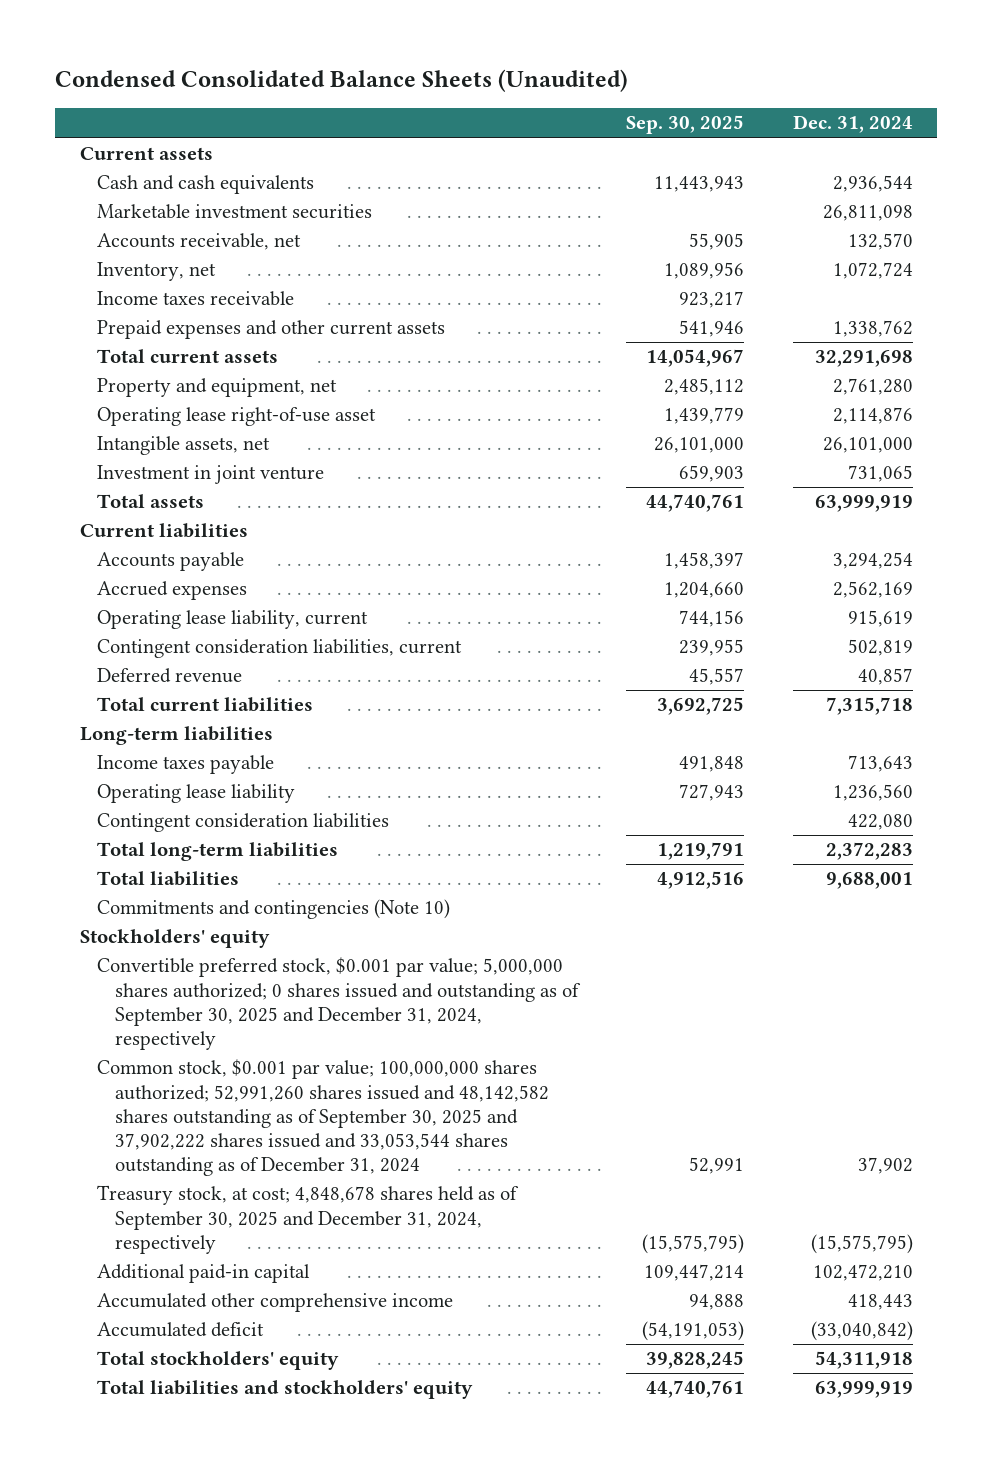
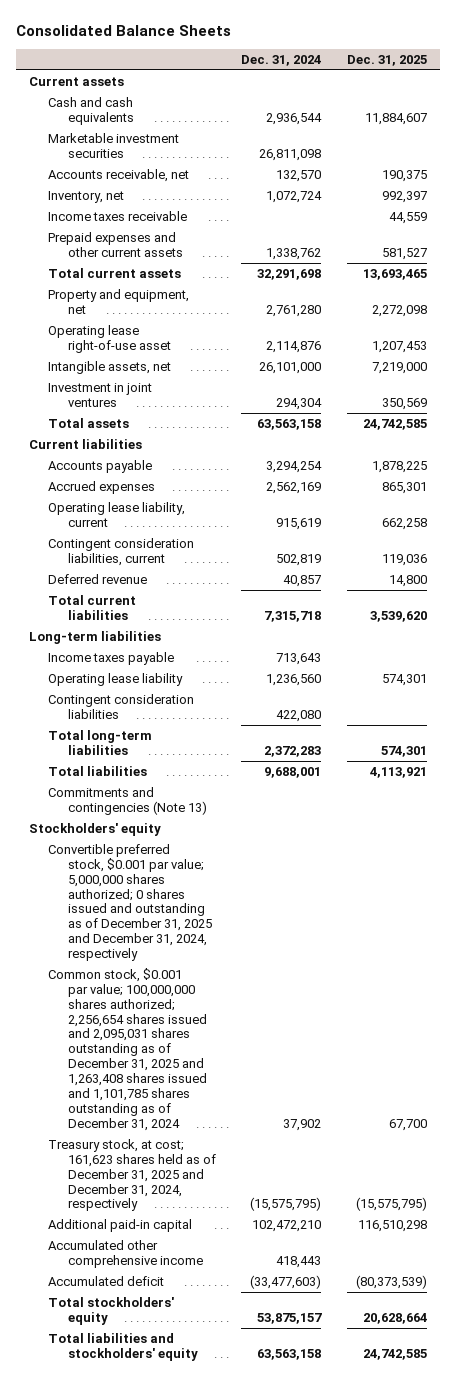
[55,69,629,93] Condensed Consolidated Balance Sheets (Unaudited) -> [16,25,232,37] Consolidated Balance Sheets
[626,115,745,135] Sep. 30, 2025 -> none
none -> [346,55,427,67] Dec. 31, 2025
[97,465,325,485] Investment in joint venture -> [48,383,153,407] Investment in joint ventures
[847,465,913,483] 731,065 -> [276,397,323,410] 294,304
[814,495,913,513] 63,999,919 -> [257,419,322,431] 63,563,158
[97,899,451,920] Commitments and contingencies (Note 10) -> [48,787,207,815] Commitments and contingencies (Note 13)
[97,957,581,1050] Convertible preferred stock, $0.001 par value; 5,000,000 shares authorized; 0 shares issued and outstanding as of September 30, 2025 and December 31, 2024, respectively -> [48,844,212,962] Convertible preferred stock, $0.001 par value; 5,000,000 shares authorized; 0 shares issued and outstanding as of December 31, 2025 and December 31, 2024, respectively
[97,1059,549,1177] Common stock, $0.001 par value; 100,000,000 shares authorized; 52,991,260 shares issued and 48,142,582 shares outstanding as of September 30, 2025 and 37,902,222 shares issued and 33,053,544 shares outstanding as of December 31, 2024 -> [48,968,207,1131] Common stock, $0.001 par value; 100,000,000 shares authorized; 2,256,654 shares issued and 2,095,031 shares outstanding as of December 31, 2025 and 1,263,408 shares issued and 1,101,785 shares outstanding as of December 31, 2024
[97,1185,520,1254] Treasury stock, at cost; 4,848,678 shares held as of September 30, 2025 and December 31, 2024, respectively -> [48,1139,216,1212] Treasury stock, at cost; 161,623 shares held as of December 31, 2025 and December 31, 2024, respectively
[810,1321,913,1342] (33,040,842) -> [250,1275,322,1290] (33,477,603)
[814,1351,913,1370] 54,311,918 -> [257,1312,323,1324] 53,875,157
[814,1381,913,1399] 63,999,919 -> [257,1348,322,1360] 63,563,158

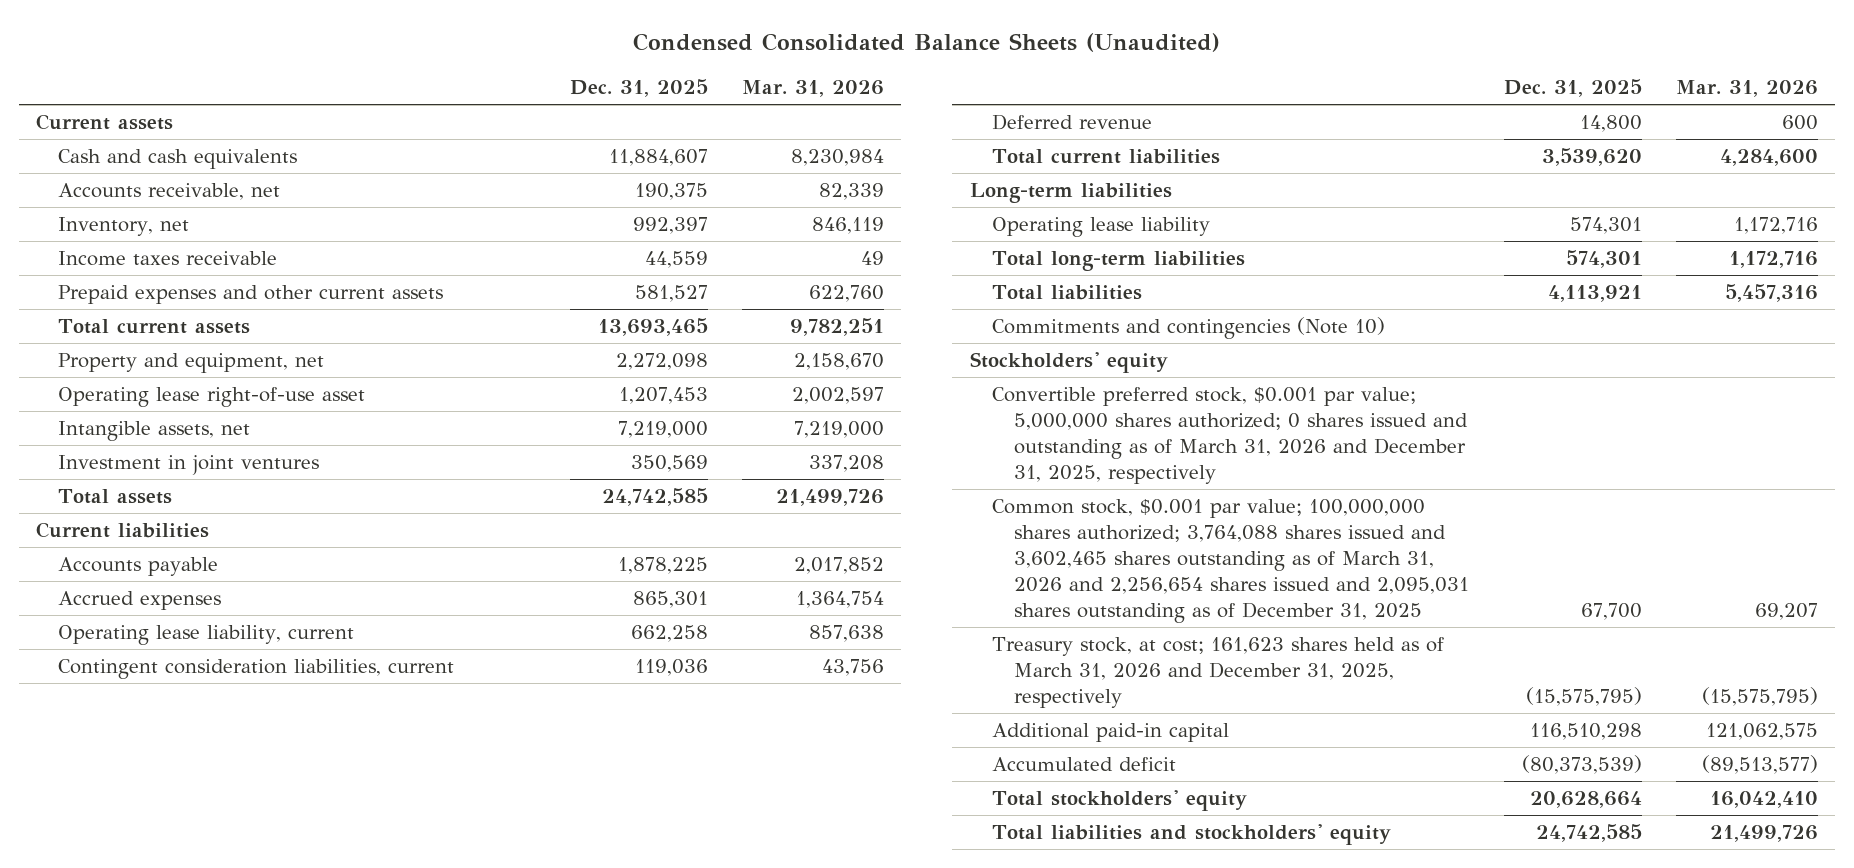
[16,25,232,37] Consolidated Balance Sheets -> [632,33,1220,53] Condensed Consolidated Balance Sheets (Unaudited)
[241,55,322,67] Dec. 31, 2024 -> none
none -> [742,80,885,98] Mar. 31, 2026
[48,133,180,158] Marketable investment securities -> none
[48,652,175,666] Income taxes payable -> none
[48,694,195,719] Contingent consideration liabilities -> none
[48,787,207,815] Commitments and contingencies (Note 13) -> [991,316,1385,339] Commitments and contingencies (Note 10)
[48,844,212,962] Convertible preferred stock, $0.001 par value; 5,000,000 shares authorized; 0 shares issued and outstanding as of December 31, 2025 and December 31, 2024, respectively -> [991,386,1469,485] Convertible preferred stock, $0.001 par value; 5,000,000 shares authorized; 0 shares issued and outstanding as of March 31, 2026 and December 31, 2025, respectively
[48,968,207,1131] Common stock, $0.001 par value; 100,000,000 shares authorized; 2,256,654 shares issued and 2,095,031 shares outstanding as of December 31, 2025 and 1,263,408 shares issued and 1,101,785 shares outstanding as of December 31, 2024 -> [991,498,1470,624] Common stock, $0.001 par value; 100,000,000 shares authorized; 3,764,088 shares issued and 3,602,465 shares outstanding as of March 31, 2026 and 2,256,654 shares issued and 2,095,031 shares outstanding as of December 31, 2025
[48,1139,216,1212] Treasury stock, at cost; 161,623 shares held as of December 31, 2025 and December 31, 2024, respectively -> [991,636,1444,708] Treasury stock, at cost; 161,623 shares held as of March 31, 2026 and December 31, 2025, respectively
[48,1240,203,1268] Accumulated other comprehensive income -> none

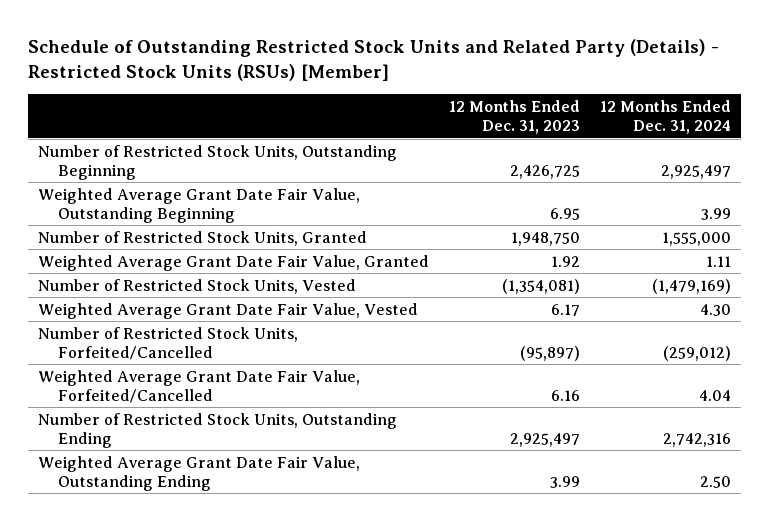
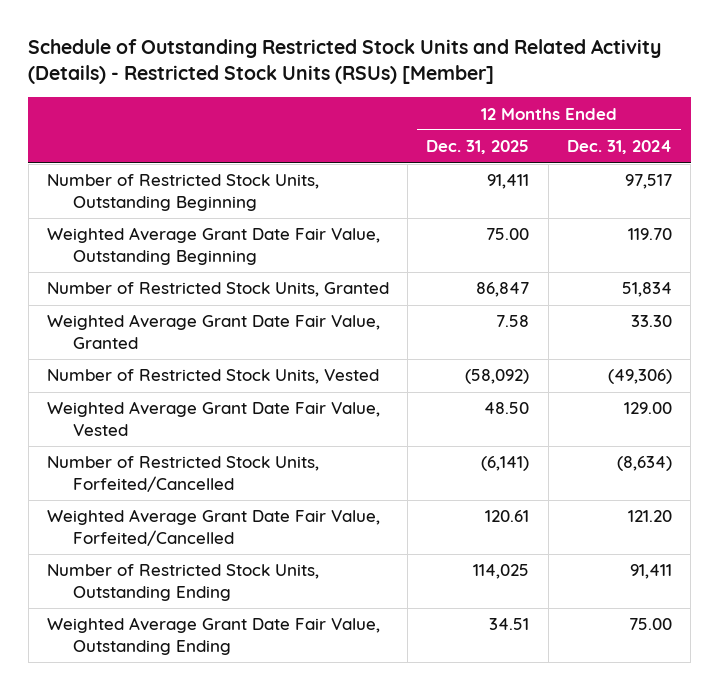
[28,39,720,82] Schedule of Outstanding Restricted Stock Units and Related Party (Details) - Restricted Stock Units (RSUs) [Member] -> [28,39,662,85] Schedule of Outstanding Restricted Stock Units and Related Activity (Details) - Restricted Stock Units (RSUs) [Member]
[449,100,581,134] 12 Months Ended Dec. 31, 2023 -> none
none -> [426,140,530,155] Dec. 31, 2025
[661,164,732,179] 2,925,497 -> [624,174,672,190] 97,517
[701,207,732,220] 3.99 -> [627,228,672,241] 119.70
[662,231,732,246] 1,555,000 -> [621,282,672,298] 51,834
[706,255,732,267] 1.11 -> [630,315,672,328] 33.30
[652,278,732,294] (1,479,169) -> [607,369,672,385] (49,306)
[700,303,732,316] 4.30 -> [623,402,672,415] 129.00
[663,345,732,361] (259,012) -> [616,456,672,472] (8,634)
[699,389,732,401] 4.04 -> [627,510,672,523] 121.20
[663,432,732,447] 2,742,316 -> [629,564,672,580] 91,411
[700,475,732,488] 2.50 -> [628,618,672,631] 75.00

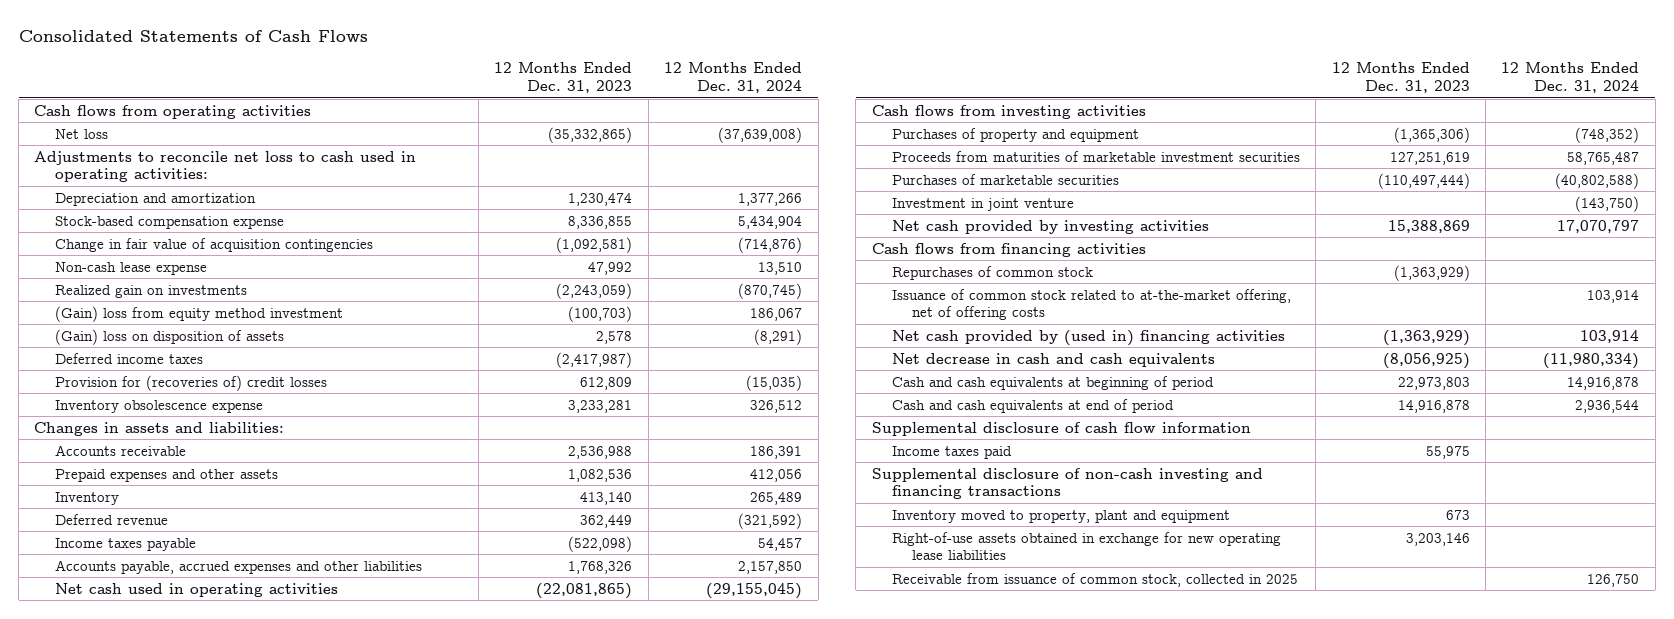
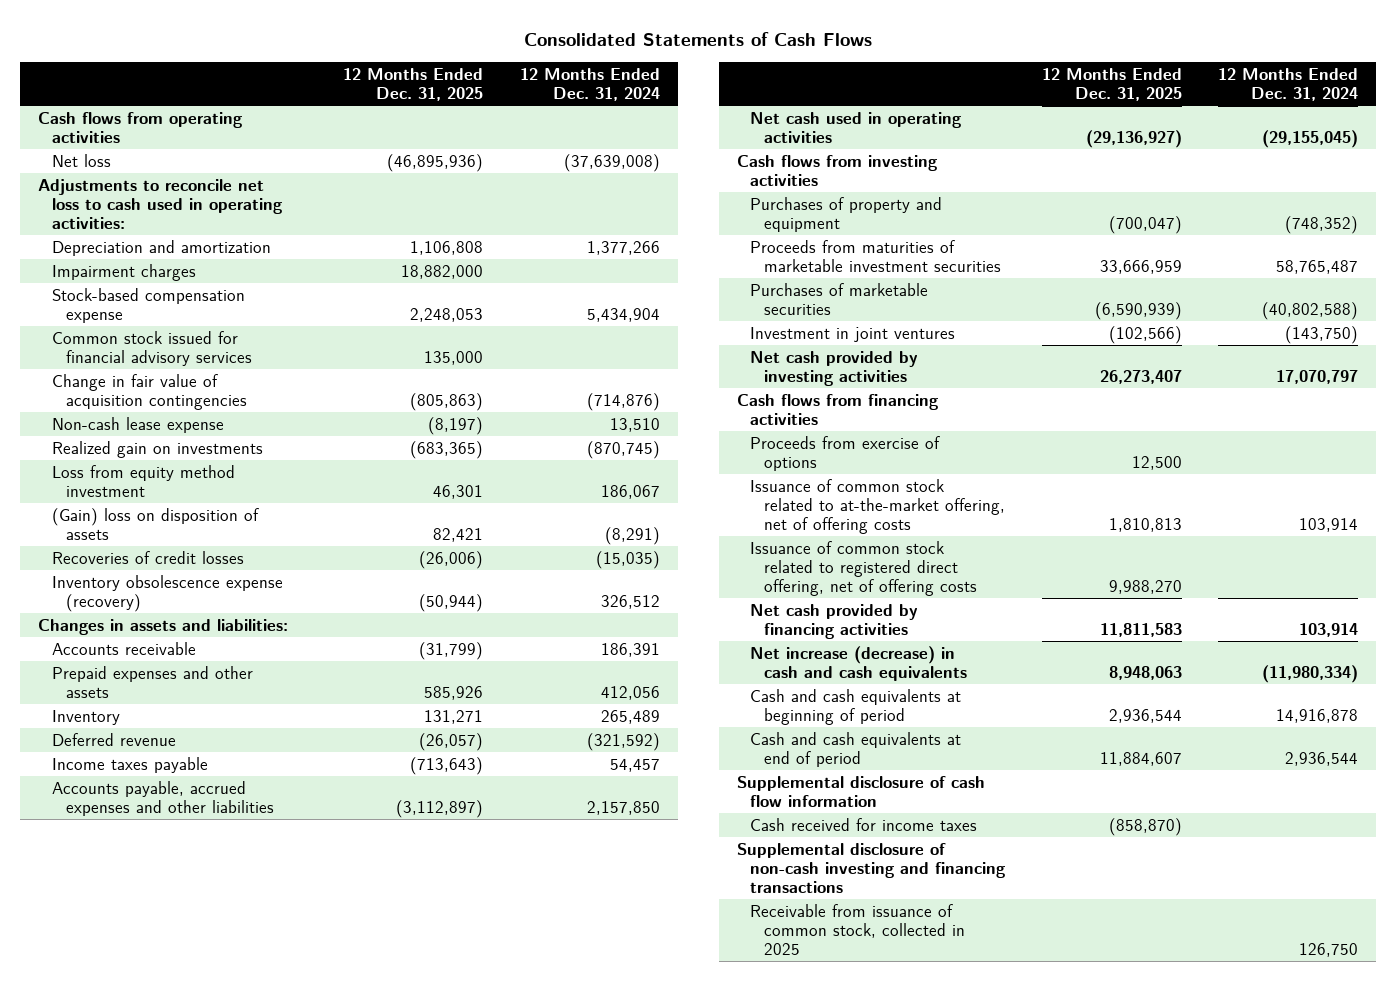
[494,62,633,94] 12 Months Ended Dec. 31, 2023 -> none
none -> [343,67,484,101] 12 Months Ended Dec. 31, 2025
none -> [51,263,196,281] Impairment charges
none -> [51,330,252,366] Common stock issued for financial advisory services
[54,305,343,322] (Gain) loss from equity method investment -> [51,464,235,497] Loss from equity method investment
[54,352,203,364] Deferred income taxes -> none
[54,374,327,391] Provision for (recoveries of) credit losses -> [51,550,244,564] Recoveries of credit losses
[54,399,263,413] Inventory obsolescence expense -> [51,574,283,612] Inventory obsolescence expense (recovery)
[891,197,1074,211] Investment in joint venture -> [750,326,956,342] Investment in joint ventures
[891,265,1093,280] Repurchases of common stock -> none
none -> [750,435,941,471] Proceeds from exercise of options
none -> [750,540,977,596] Issuance of common stock related to registered direct offering, net of offering costs
[891,329,1285,346] Net cash provided by (used in) financing activities -> [750,603,919,639] Net cash provided by financing activities
[891,352,1215,367] Net decrease in cash and cash equivalents -> [750,645,967,681] Net increase (decrease) in cash and cash equivalents
[891,445,1012,459] Income taxes paid -> [750,817,978,831] Cash received for income taxes
[891,509,1230,523] Inventory moved to property, plant and equipment -> none
[891,531,1281,561] Right-of-use assets obtained in exchange for new operating lease liabilities -> none

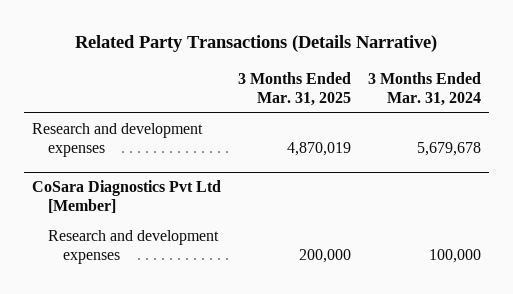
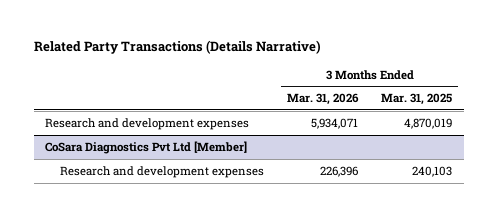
[367,72,481,107] 3 Months Ended Mar. 31, 2024 -> none
none -> [287,93,360,106] Mar. 31, 2026
[298,248,351,263] 200,000 -> [412,165,453,177] 240,103

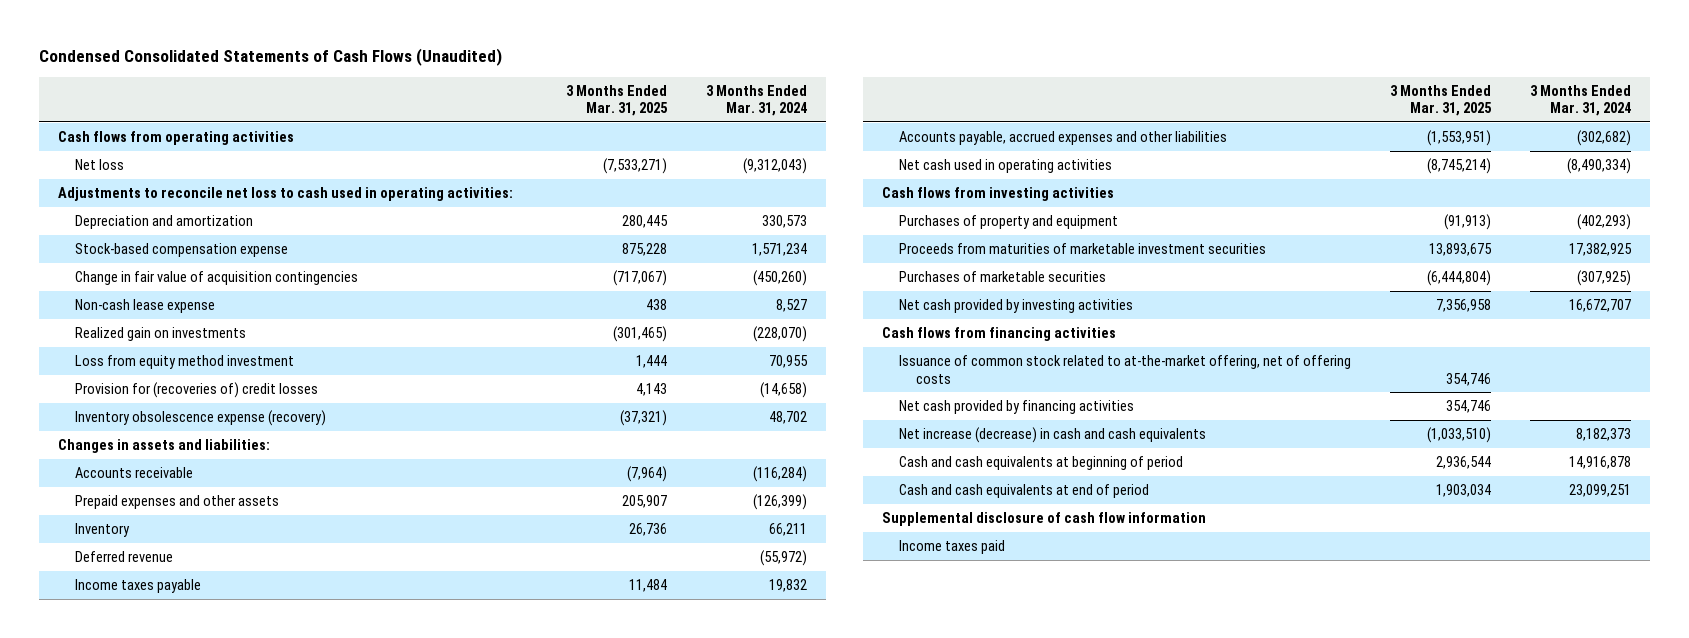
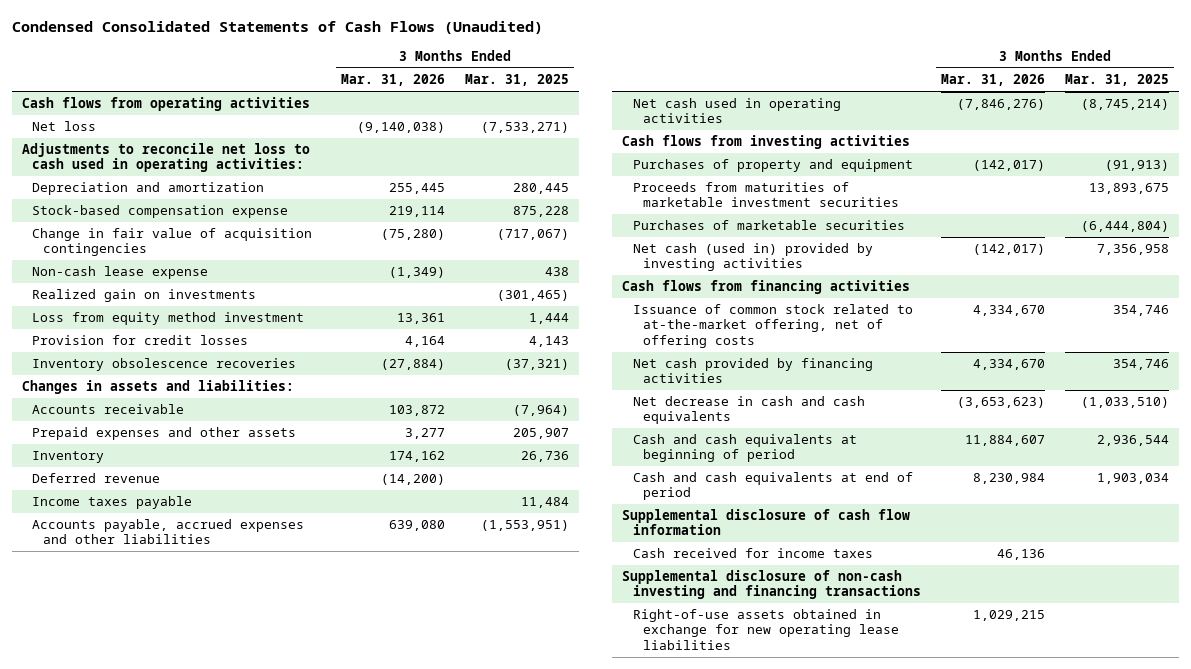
[705,84,807,117] 3 Months Ended Mar. 31, 2024 -> none
none -> [340,74,445,87] Mar. 31, 2026
[75,382,319,399] Provision for (recoveries of) credit losses -> [32,335,249,346] Provision for credit losses
[75,410,327,427] Inventory obsolescence expense (recovery) -> [32,358,297,372] Inventory obsolescence recoveries
[899,299,1134,314] Net cash provided by investing activities -> [632,243,873,272] Net cash (used in) provided by investing activities
[899,427,1207,444] Net increase (decrease) in cash and cash equivalents -> [632,396,865,425] Net decrease in cash and cash equivalents
[899,540,1006,555] Income taxes paid -> [632,548,873,559] Cash received for income taxes
none -> [621,570,921,600] Supplemental disclosure of non-cash investing and financing transactions
none -> [632,609,900,650] Right-of-use assets obtained in exchange for new operating lease liabilities

